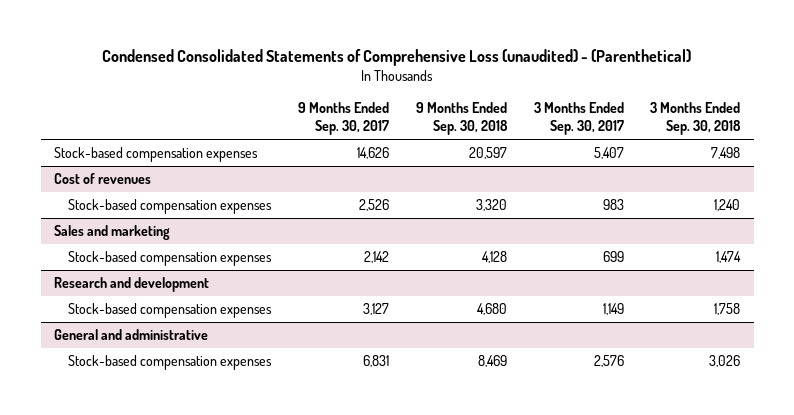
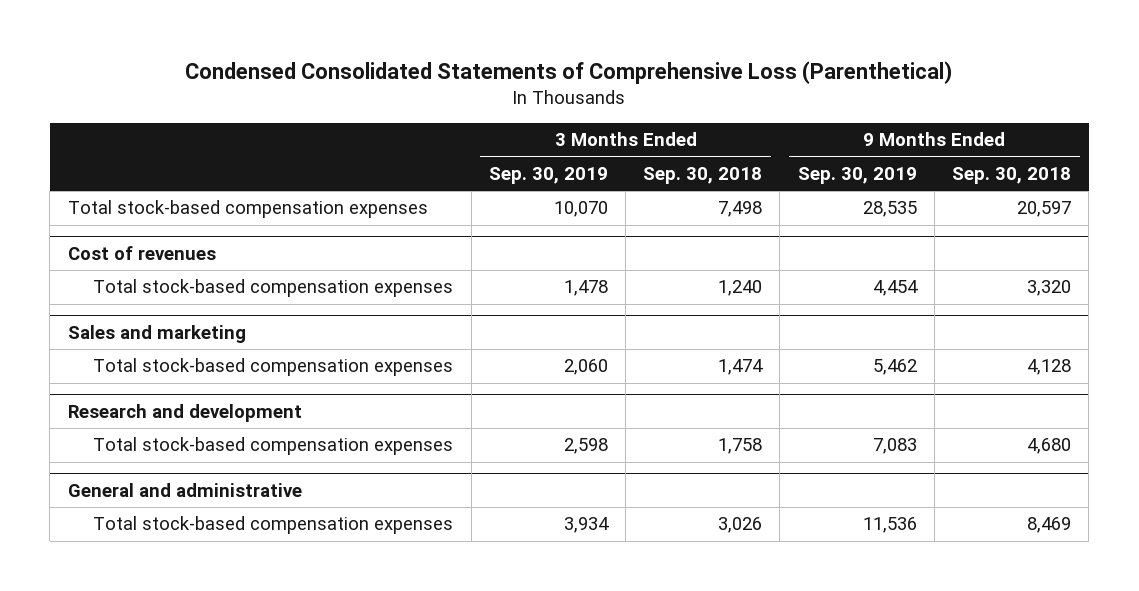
[102,49,692,67] Condensed Consolidated Statements of Comprehensive Loss (unaudited) - (Parenthetical) -> [185,60,953,84] Condensed Consolidated Statements of Comprehensive Loss (Parenthetical)
[298,102,390,136] 9 Months Ended Sep. 30, 2017 -> none
[533,102,624,136] 3 Months Ended Sep. 30, 2017 -> none
none -> [488,166,608,184] Sep. 30, 2019
none -> [797,166,917,184] Sep. 30, 2019
[53,147,258,163] Stock-based compensation expenses -> [67,200,428,219] Total stock-based compensation expenses
[68,199,273,215] Stock-based compensation expenses -> [93,279,454,298] Total stock-based compensation expenses
[68,251,273,267] Stock-based compensation expenses -> [93,358,454,377] Total stock-based compensation expenses
[68,303,273,319] Stock-based compensation expenses -> [93,437,454,456] Total stock-based compensation expenses
[68,355,273,371] Stock-based compensation expenses -> [93,516,454,535] Total stock-based compensation expenses

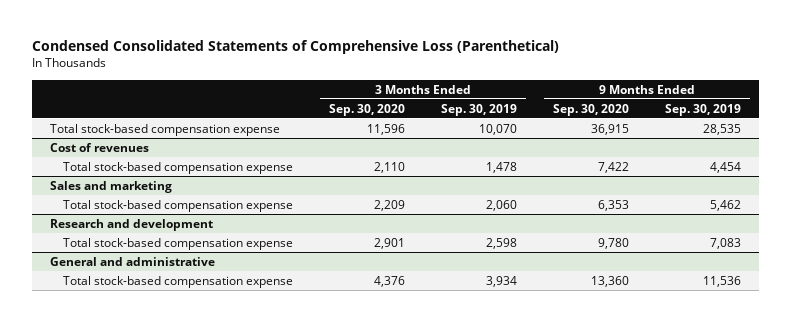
[643,166,763,184] Sep. 30, 2018 -> none
[951,166,1071,184] Sep. 30, 2018 -> none
none -> [328,103,405,116] Sep. 30, 2020
none -> [553,103,630,116] Sep. 30, 2020
[67,200,428,219] Total stock-based compensation expenses -> [50,123,281,136] Total stock-based compensation expense
[93,279,454,298] Total stock-based compensation expenses -> [62,161,293,174] Total stock-based compensation expense
[93,358,454,377] Total stock-based compensation expenses -> [62,199,293,212] Total stock-based compensation expense
[93,437,454,456] Total stock-based compensation expenses -> [62,237,293,250] Total stock-based compensation expense
[93,516,454,535] Total stock-based compensation expenses -> [62,275,293,288] Total stock-based compensation expense

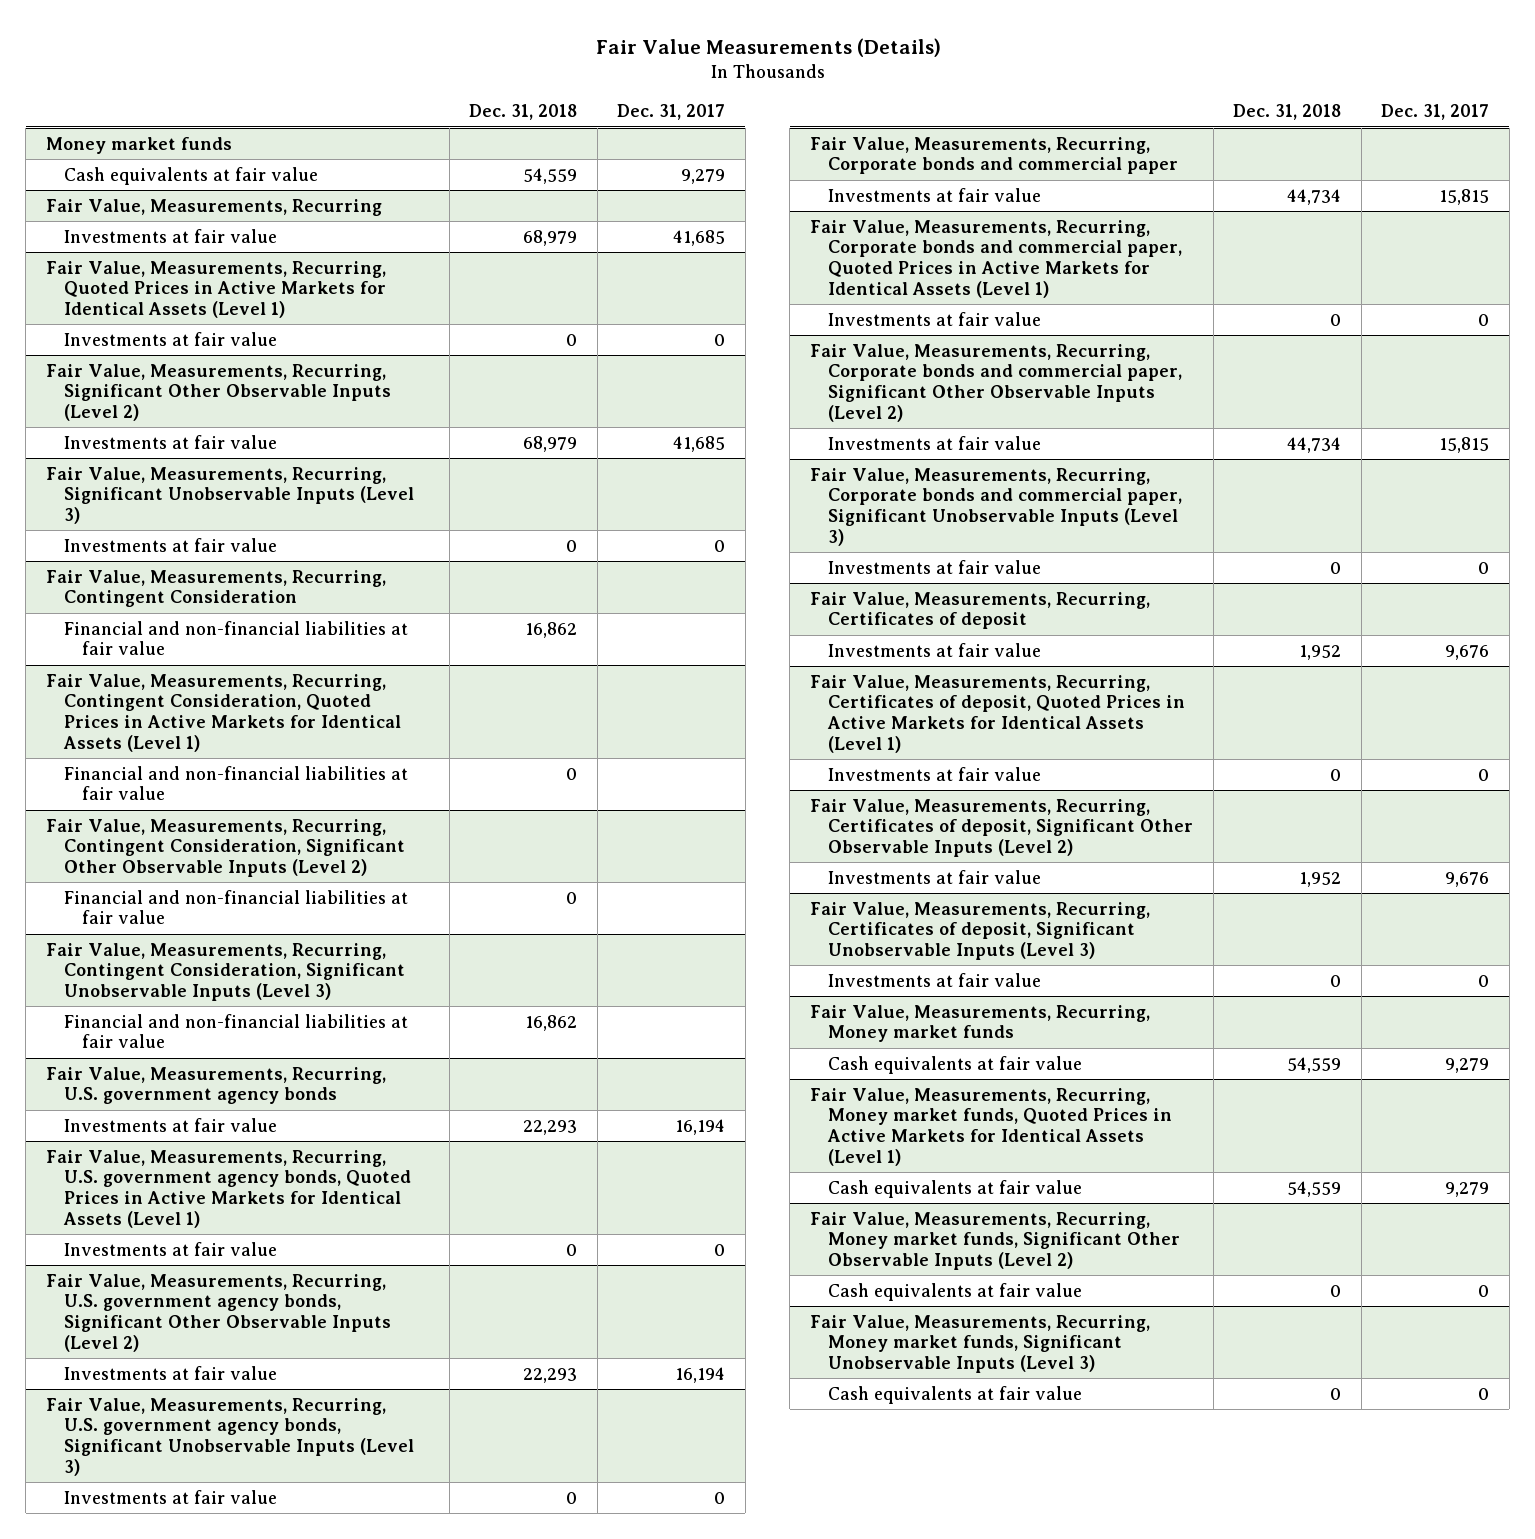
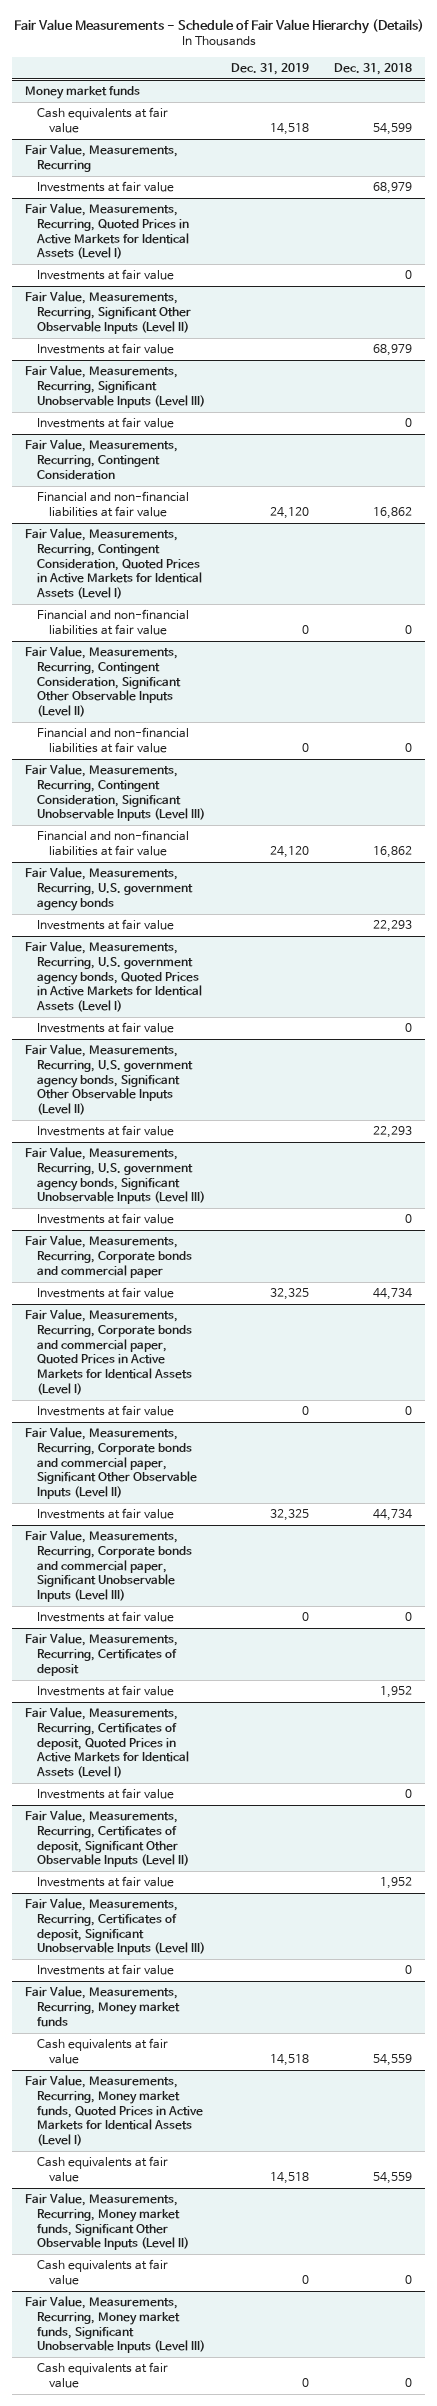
[595,37,941,57] Fair Value Measurements (Details) -> [13,18,424,34] Fair Value Measurements - Schedule of Fair Value Hierarchy (Details)
[617,104,726,121] Dec. 31, 2017 -> none
none -> [230,62,309,75] Dec. 31, 2019
[523,167,578,184] 54,559 -> [373,122,413,135] 54,599
[45,260,386,319] Fair Value, Measurements, Recurring, Quoted Prices in Active Markets for Identical Assets (Level 1) -> [24,203,190,260] Fair Value, Measurements, Recurring, Quoted Prices in Active Markets for Identical Assets (Level I)
[45,363,391,422] Fair Value, Measurements, Recurring, Significant Other Observable Inputs (Level 2) -> [24,291,192,334] Fair Value, Measurements, Recurring, Significant Other Observable Inputs (Level II)
[45,466,414,525] Fair Value, Measurements, Recurring, Significant Unobservable Inputs (Level 3) -> [24,365,206,408] Fair Value, Measurements, Recurring, Significant Unobservable Inputs (Level III)
[45,673,401,752] Fair Value, Measurements, Recurring, Contingent Consideration, Quoted Prices in Active Markets for Identical Assets (Level 1) -> [24,528,203,599] Fair Value, Measurements, Recurring, Contingent Consideration, Quoted Prices in Active Markets for Identical Assets (Level I)
[45,818,405,878] Fair Value, Measurements, Recurring, Contingent Consideration, Significant Other Observable Inputs (Level 2) -> [24,646,182,717] Fair Value, Measurements, Recurring, Contingent Consideration, Significant Other Observable Inputs (Level II)
[45,942,405,1002] Fair Value, Measurements, Recurring, Contingent Consideration, Significant Unobservable Inputs (Level 3) -> [24,764,206,822] Fair Value, Measurements, Recurring, Contingent Consideration, Significant Unobservable Inputs (Level III)
[45,1149,411,1228] Fair Value, Measurements, Recurring, U.S. government agency bonds, Quoted Prices in Active Markets for Identical Assets (Level 1) -> [24,941,203,1012] Fair Value, Measurements, Recurring, U.S. government agency bonds, Quoted Prices in Active Markets for Identical Assets (Level I)
[45,1273,391,1352] Fair Value, Measurements, Recurring, U.S. government agency bonds, Significant Other Observable Inputs (Level 2) -> [24,1044,194,1115] Fair Value, Measurements, Recurring, U.S. government agency bonds, Significant Other Observable Inputs (Level II)
[45,1397,414,1476] Fair Value, Measurements, Recurring, U.S. government agency bonds, Significant Unobservable Inputs (Level 3) -> [24,1147,206,1205] Fair Value, Measurements, Recurring, U.S. government agency bonds, Significant Unobservable Inputs (Level III)
[810,219,1183,298] Fair Value, Measurements, Recurring, Corporate bonds and commercial paper, Quoted Prices in Active Markets for Identical Assets (Level 1) -> [24,1309,193,1395] Fair Value, Measurements, Recurring, Corporate bonds and commercial paper, Quoted Prices in Active Markets for Identical Assets (Level I)
[810,343,1183,422] Fair Value, Measurements, Recurring, Corporate bonds and commercial paper, Significant Other Observable Inputs (Level 2) -> [24,1427,198,1499] Fair Value, Measurements, Recurring, Corporate bonds and commercial paper, Significant Other Observable Inputs (Level II)
[810,467,1183,546] Fair Value, Measurements, Recurring, Corporate bonds and commercial paper, Significant Unobservable Inputs (Level 3) -> [24,1530,193,1602] Fair Value, Measurements, Recurring, Corporate bonds and commercial paper, Significant Unobservable Inputs (Level III)
[810,674,1186,753] Fair Value, Measurements, Recurring, Certificates of deposit, Quoted Prices in Active Markets for Identical Assets (Level 1) -> [24,1707,190,1778] Fair Value, Measurements, Recurring, Certificates of deposit, Quoted Prices in Active Markets for Identical Assets (Level I)
[810,798,1194,858] Fair Value, Measurements, Recurring, Certificates of deposit, Significant Other Observable Inputs (Level 2) -> [24,1810,190,1868] Fair Value, Measurements, Recurring, Certificates of deposit, Significant Other Observable Inputs (Level II)
[810,901,1151,961] Fair Value, Measurements, Recurring, Certificates of deposit, Significant Unobservable Inputs (Level 3) -> [24,1898,206,1956] Fair Value, Measurements, Recurring, Certificates of deposit, Significant Unobservable Inputs (Level III)
[810,1087,1173,1166] Fair Value, Measurements, Recurring, Money market funds, Quoted Prices in Active Markets for Identical Assets (Level 1) -> [24,2075,204,2146] Fair Value, Measurements, Recurring, Money market funds, Quoted Prices in Active Markets for Identical Assets (Level I)
[810,1211,1181,1271] Fair Value, Measurements, Recurring, Money market funds, Significant Other Observable Inputs (Level 2) -> [24,2193,190,2251] Fair Value, Measurements, Recurring, Money market funds, Significant Other Observable Inputs (Level II)
[810,1314,1151,1374] Fair Value, Measurements, Recurring, Money market funds, Significant Unobservable Inputs (Level 3) -> [24,2296,206,2354] Fair Value, Measurements, Recurring, Money market funds, Significant Unobservable Inputs (Level III)

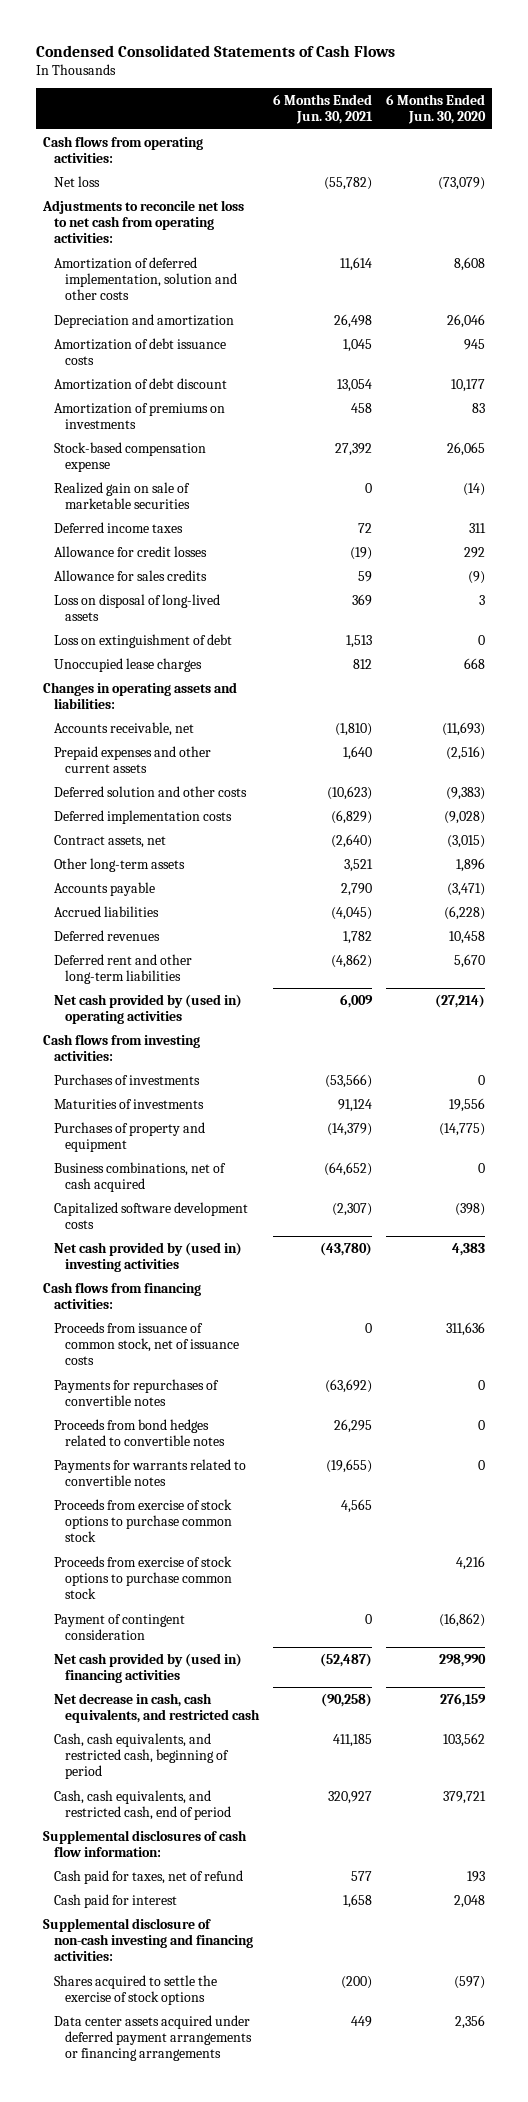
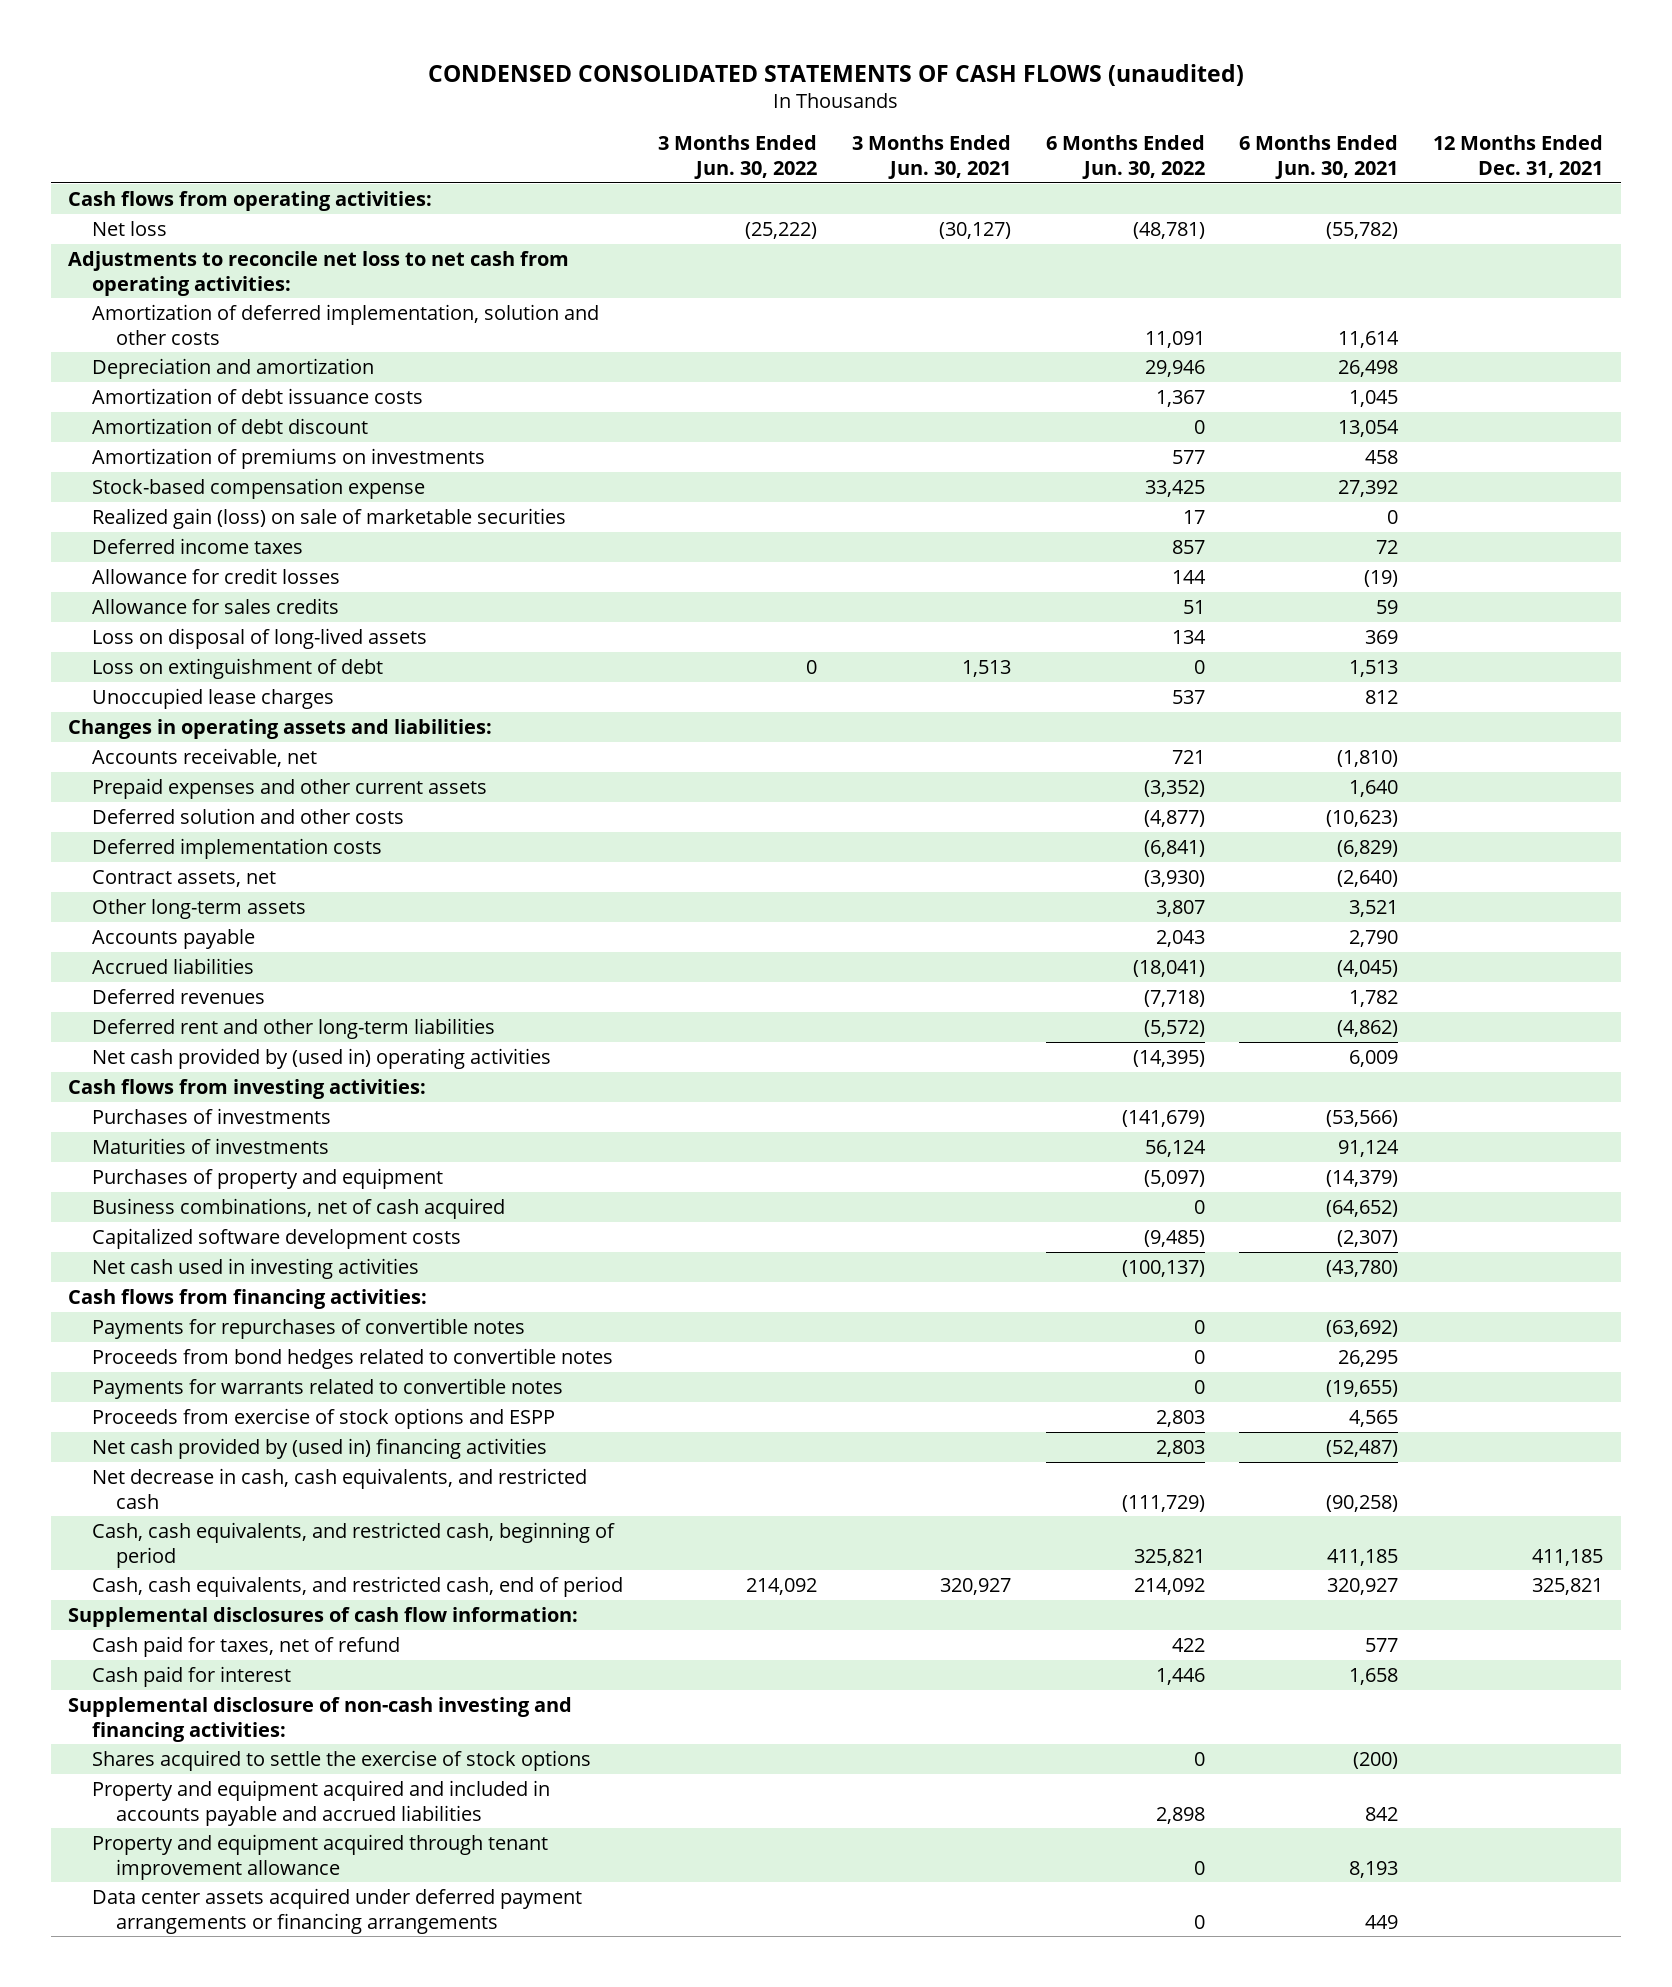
[36,44,396,57] Condensed Consolidated Statements of Cash Flows -> [427,63,1244,86] CONDENSED CONSOLIDATED STATEMENTS OF CASH FLOWS (unaudited)
[386,93,487,125] 6 Months Ended Jun. 30, 2020 -> none
none -> [657,134,817,179] 3 Months Ended Jun. 30, 2022
none -> [851,134,1011,179] 3 Months Ended Jun. 30, 2021
none -> [1045,134,1205,179] 6 Months Ended Jun. 30, 2022
none -> [1433,134,1604,178] 12 Months Ended Dec. 31, 2021
[53,481,190,509] Realized gain on sale of marketable securities -> [92,507,567,529] Realized gain (loss) on sale of marketable securities
[53,1241,242,1272] Net cash provided by (used in) investing activities -> [92,1257,420,1279] Net cash used in investing activities
[53,1321,239,1366] Proceeds from issuance of common stock, net of issuance costs -> none
[53,1555,232,1600] Proceeds from exercise of stock options to purchase common stock -> none
[53,1613,185,1640] Payment of contingent consideration -> none
[53,1498,232,1543] Proceeds from exercise of stock options to purchase common stock -> [92,1407,556,1429] Proceeds from exercise of stock options and ESPP
none -> [92,1779,551,1826] Property and equipment acquired and included in accounts payable and accrued liabilities
none -> [92,1833,549,1880] Property and equipment acquired through tenant improvement allowance

